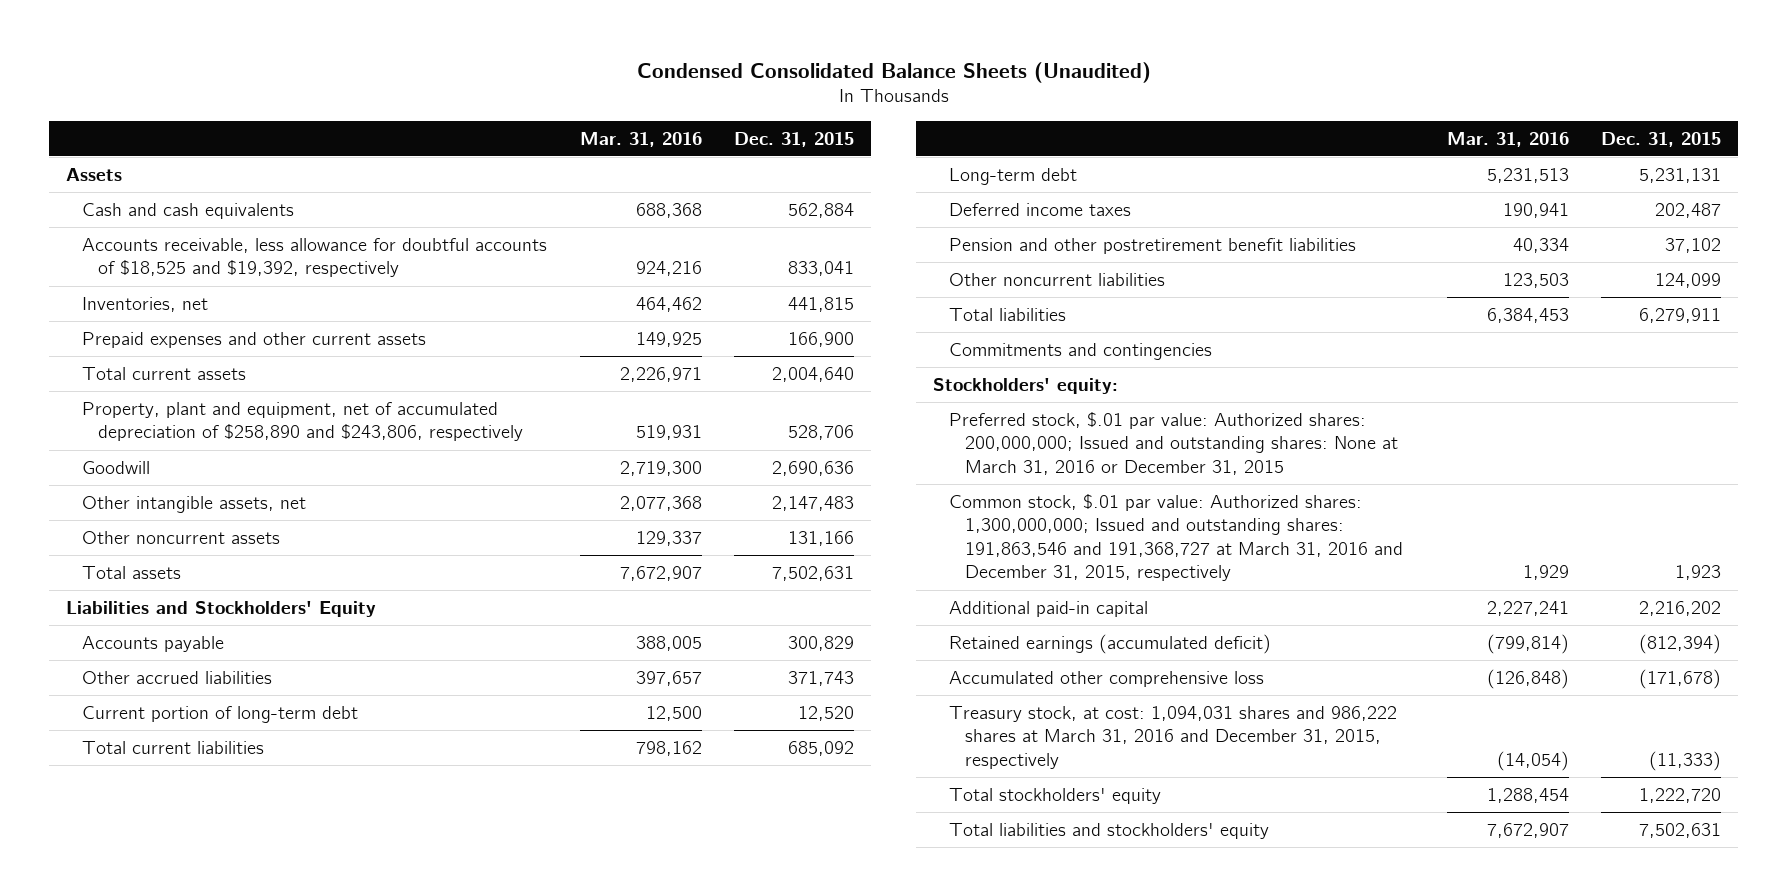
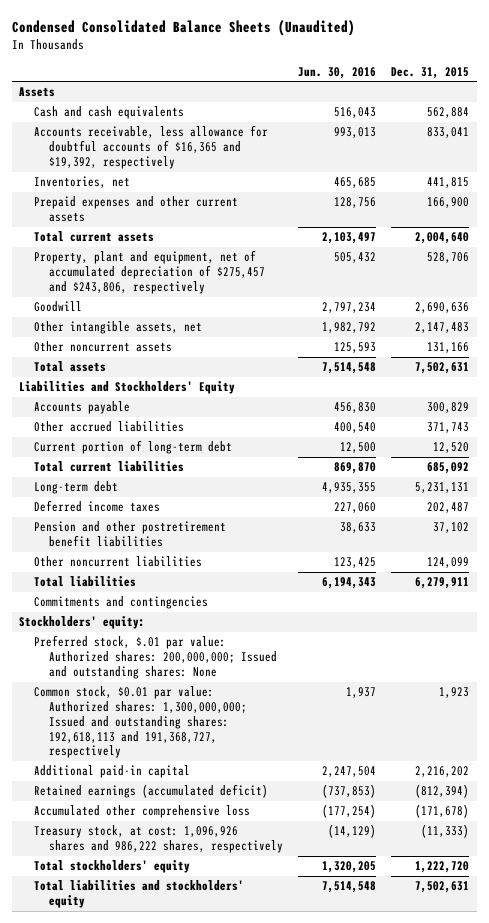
[579,131,702,147] Mar. 31, 2016 -> none
none -> [297,66,376,79] Jun. 30, 2016
[82,237,548,278] Accounts receivable, less allowance for doubtful accounts of $18,525 and $19,392, respectively -> [34,125,269,169] Accounts receivable, less allowance for doubtful accounts of $16,365 and $19,392, respectively
[82,401,524,442] Property, plant and equipment, net of accumulated depreciation of $258,890 and $243,806, respectively -> [34,250,265,294] Property, plant and equipment, net of accumulated depreciation of $275,457 and $243,806, respectively
[949,411,1399,475] Preferred stock, $.01 par value: Authorized shares: 200,000,000; Issued and outstanding shares: None at March 31, 2016 or December 31, 2015 -> [34,635,277,679] Preferred stock, $.01 par value: Authorized shares: 200,000,000; Issued and outstanding shares: None
[949,493,1404,582] Common stock, $.01 par value: Authorized shares: 1,300,000,000; Issued and outstanding shares: 191,863,546 and 191,368,727 at March 31, 2016 and December 31, 2015, respectively -> [34,686,247,759] Common stock, $0.01 par value: Authorized shares: 1,300,000,000; Issued and outstanding shares: 192,618,113 and 191,368,727, respectively
[949,705,1398,769] Treasury stock, at cost: 1,094,031 shares and 986,222 shares at March 31, 2016 and December 31, 2015, respectively -> [34,825,283,854] Treasury stock, at cost: 1,096,926 shares and 986,222 shares, respectively

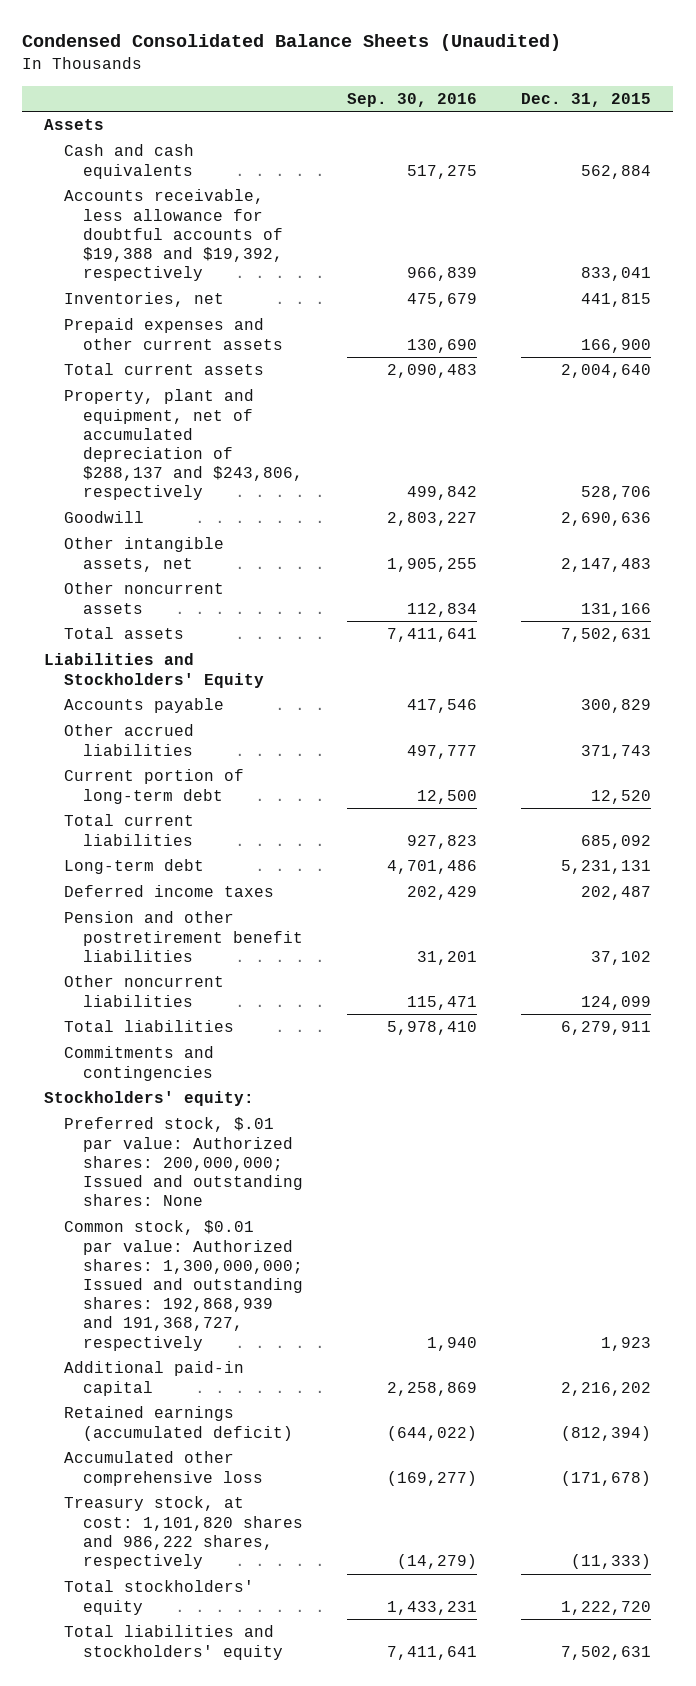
[297,66,376,79] Jun. 30, 2016 -> none
none -> [347,92,478,107] Sep. 30, 2016
[34,125,269,169] Accounts receivable, less allowance for doubtful accounts of $16,365 and $19,392, respectively -> [63,189,284,282] Accounts receivable, less allowance for doubtful accounts of $19,388 and $19,392, respectively
[34,250,265,294] Property, plant and equipment, net of accumulated depreciation of $275,457 and $243,806, respectively -> [63,389,304,501] Property, plant and equipment, net of accumulated depreciation of $288,137 and $243,806, respectively
[34,686,247,759] Common stock, $0.01 par value: Authorized shares: 1,300,000,000; Issued and outstanding shares: 192,618,113 and 191,368,727, respectively -> [63,1220,304,1351] Common stock, $0.01 par value: Authorized shares: 1,300,000,000; Issued and outstanding shares: 192,868,939 and 191,368,727, respectively
[34,825,283,854] Treasury stock, at cost: 1,096,926 shares and 986,222 shares, respectively -> [63,1496,304,1569] Treasury stock, at cost: 1,101,820 shares and 986,222 shares, respectively

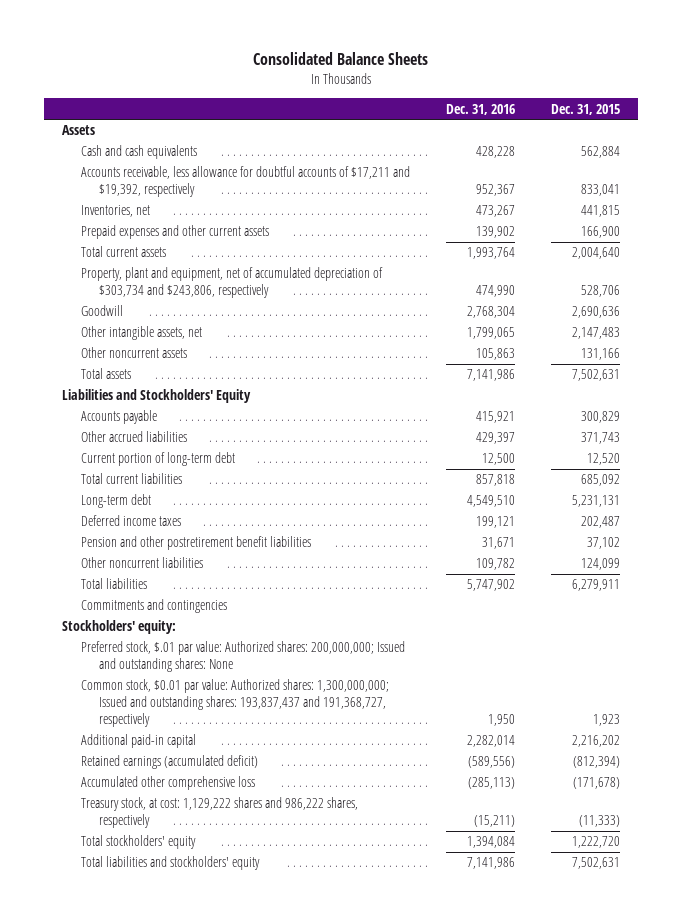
[22,34,562,52] Condensed Consolidated Balance Sheets (Unaudited) -> [252,52,428,66] Consolidated Balance Sheets
[347,92,478,107] Sep. 30, 2016 -> none
none -> [445,103,515,115] Dec. 31, 2016
[63,189,284,282] Accounts receivable, less allowance for doubtful accounts of $19,388 and $19,392, respectively -> [80,166,410,198] Accounts receivable, less allowance for doubtful accounts of $17,211 and $19,392, respectively
[63,389,304,501] Property, plant and equipment, net of accumulated depreciation of $288,137 and $243,806, respectively -> [80,267,383,299] Property, plant and equipment, net of accumulated depreciation of $303,734 and $243,806, respectively
[63,1220,304,1351] Common stock, $0.01 par value: Authorized shares: 1,300,000,000; Issued and outstanding shares: 192,868,939 and 191,368,727, respectively -> [80,679,389,728] Common stock, $0.01 par value: Authorized shares: 1,300,000,000; Issued and outstanding shares: 193,837,437 and 191,368,727, respectively
[63,1496,304,1569] Treasury stock, at cost: 1,101,820 shares and 986,222 shares, respectively -> [80,797,358,829] Treasury stock, at cost: 1,129,222 shares and 986,222 shares, respectively

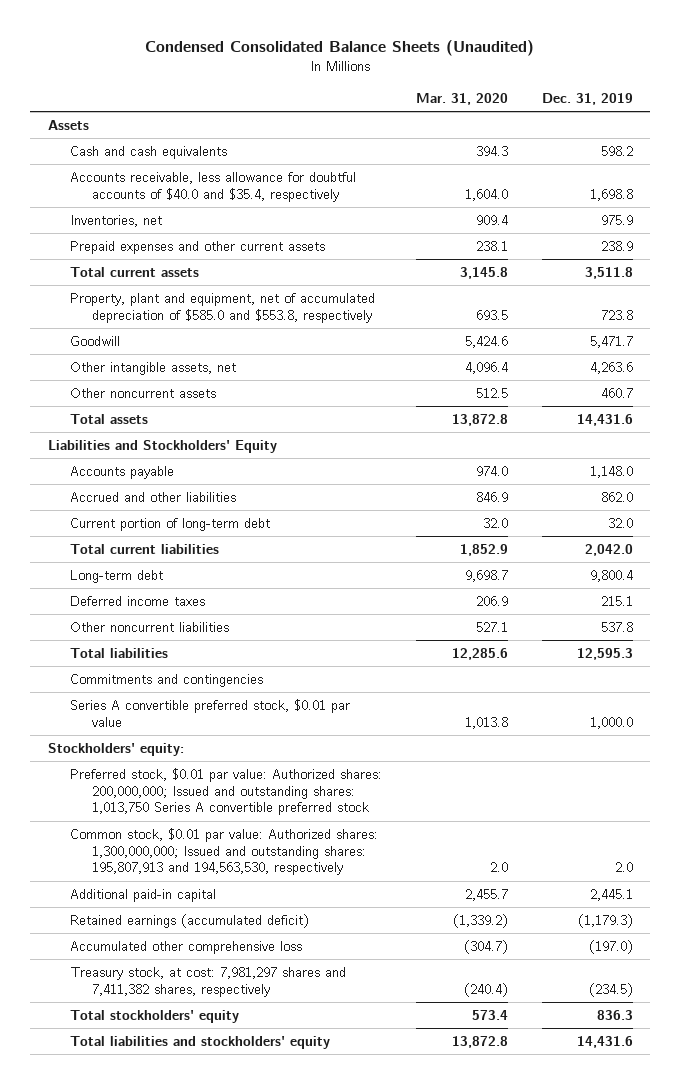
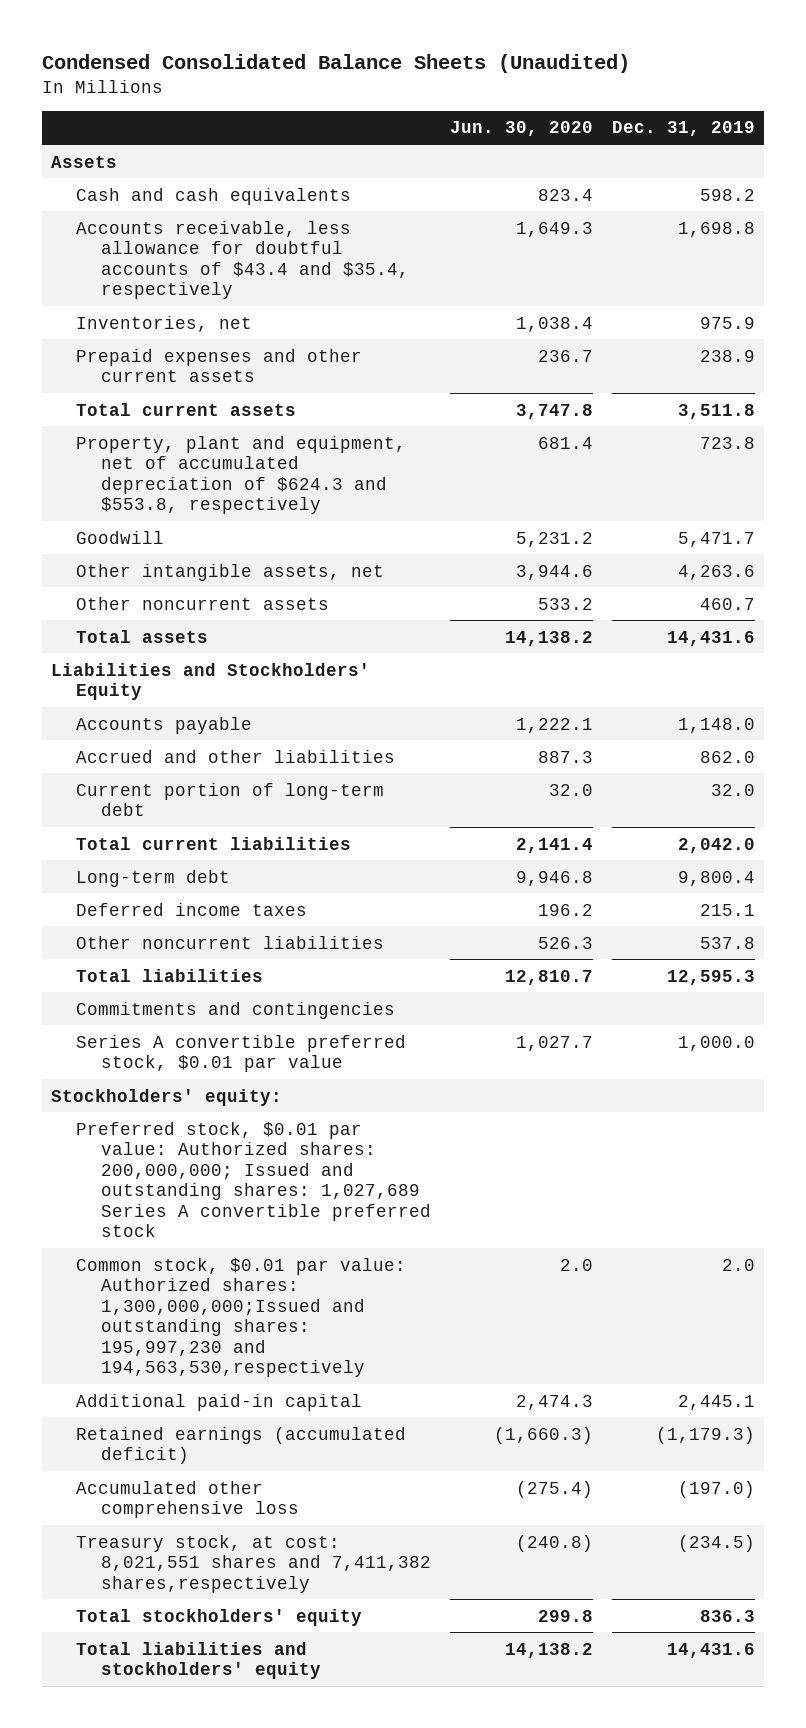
[416,93,509,106] Mar. 31, 2020 -> none
none -> [450,121,594,137] Jun. 30, 2020
[69,171,356,202] Accounts receivable, less allowance for doubtful accounts of $40.0 and $35.4, respectively -> [76,220,410,300] Accounts receivable, less allowance for doubtful accounts of $43.4 and $35.4, respectively
[69,292,375,323] Property, plant and equipment, net of accumulated depreciation of $585.0 and $553.8, respectively -> [76,435,407,515] Property, plant and equipment, net of accumulated depreciation of $624.3 and $553.8, respectively
[69,767,382,816] Preferred stock, $0.01 par value: Authorized shares: 200,000,000; Issued and outstanding shares: 1,013,750 Series A convertible preferred stock -> [76,1121,432,1238] Preferred stock, $0.01 par value: Authorized shares: 200,000,000; Issued and outstanding shares: 1,027,689 Series A convertible preferred stock
[69,827,378,876] Common stock, $0.01 par value: Authorized shares: 1,300,000,000; Issued and outstanding shares: 195,807,913 and 194,563,530, respectively -> [76,1257,407,1378] Common stock, $0.01 par value: Authorized shares: 1,300,000,000;Issued and outstanding shares: 195,997,230 and 194,563,530,respectively
[69,966,346,997] Treasury stock, at cost: 7,981,297 shares and 7,411,382 shares, respectively -> [76,1534,432,1593] Treasury stock, at cost: 8,021,551 shares and 7,411,382 shares,respectively

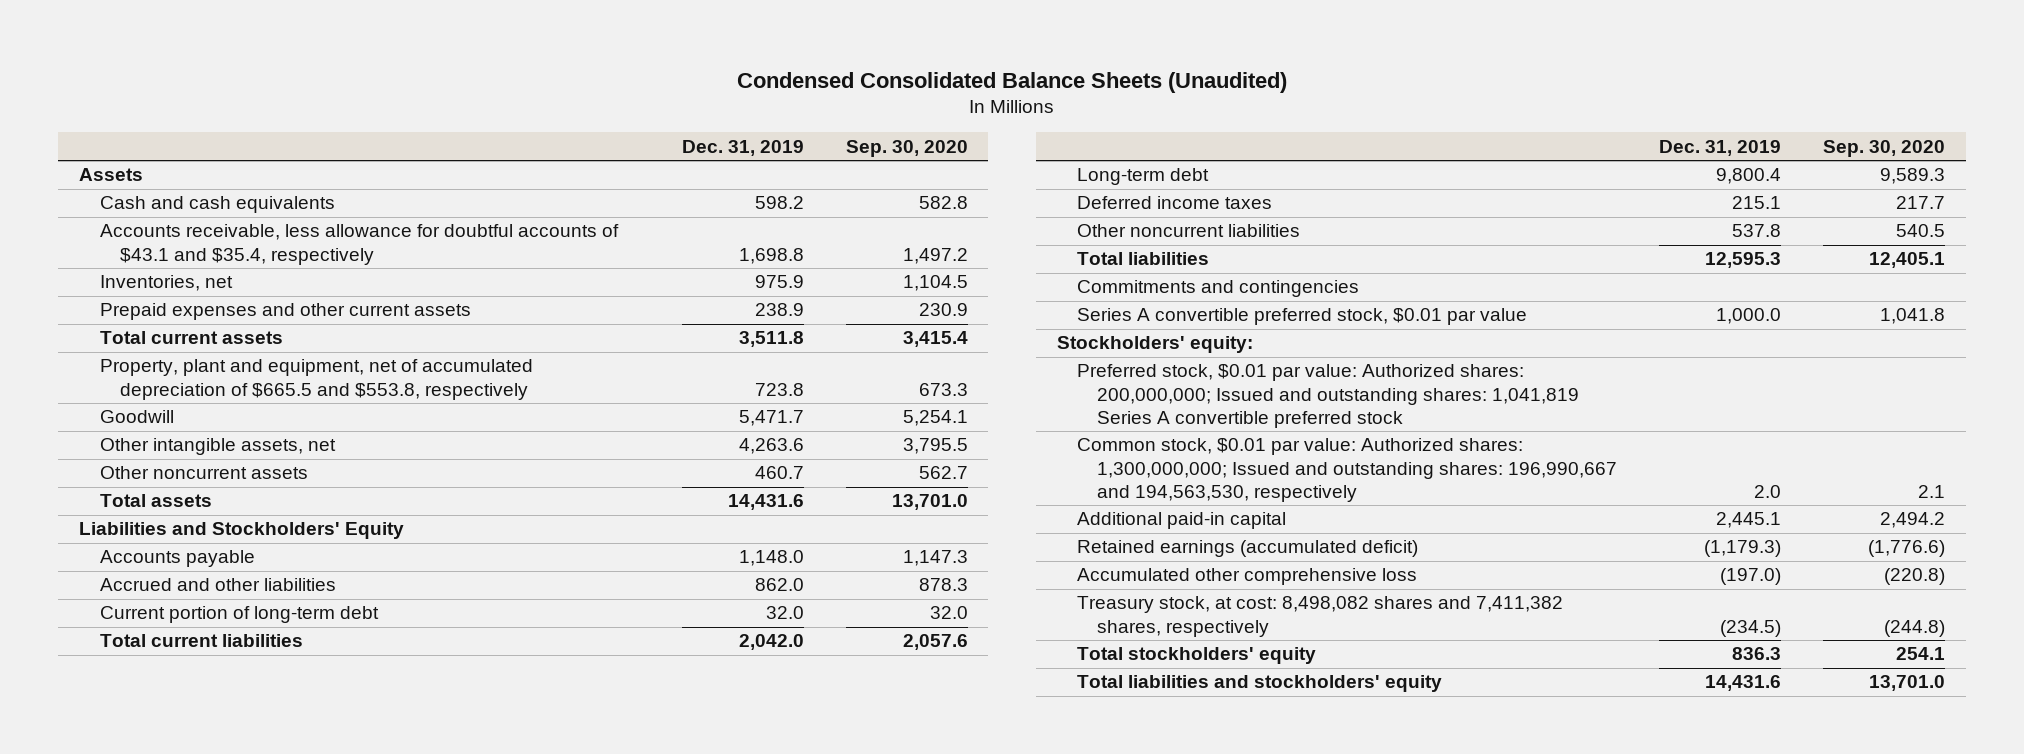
[450,121,594,137] Jun. 30, 2020 -> none
none -> [845,139,968,157] Sep. 30, 2020
[76,220,410,300] Accounts receivable, less allowance for doubtful accounts of $43.4 and $35.4, respectively -> [99,224,619,265] Accounts receivable, less allowance for doubtful accounts of $43.1 and $35.4, respectively
[76,435,407,515] Property, plant and equipment, net of accumulated depreciation of $624.3 and $553.8, respectively -> [99,359,533,400] Property, plant and equipment, net of accumulated depreciation of $665.5 and $553.8, respectively
[76,1121,432,1238] Preferred stock, $0.01 par value: Authorized shares: 200,000,000; Issued and outstanding shares: 1,027,689 Series A convertible preferred stock -> [1077,364,1580,428] Preferred stock, $0.01 par value: Authorized shares: 200,000,000; Issued and outstanding shares: 1,041,819 Series A convertible preferred stock
[76,1257,407,1378] Common stock, $0.01 par value: Authorized shares: 1,300,000,000;Issued and outstanding shares: 195,997,230 and 194,563,530,respectively -> [1077,438,1618,502] Common stock, $0.01 par value: Authorized shares: 1,300,000,000; Issued and outstanding shares: 196,990,667 and 194,563,530, respectively
[76,1534,432,1593] Treasury stock, at cost: 8,021,551 shares and 7,411,382 shares,respectively -> [1077,596,1564,637] Treasury stock, at cost: 8,498,082 shares and 7,411,382 shares, respectively

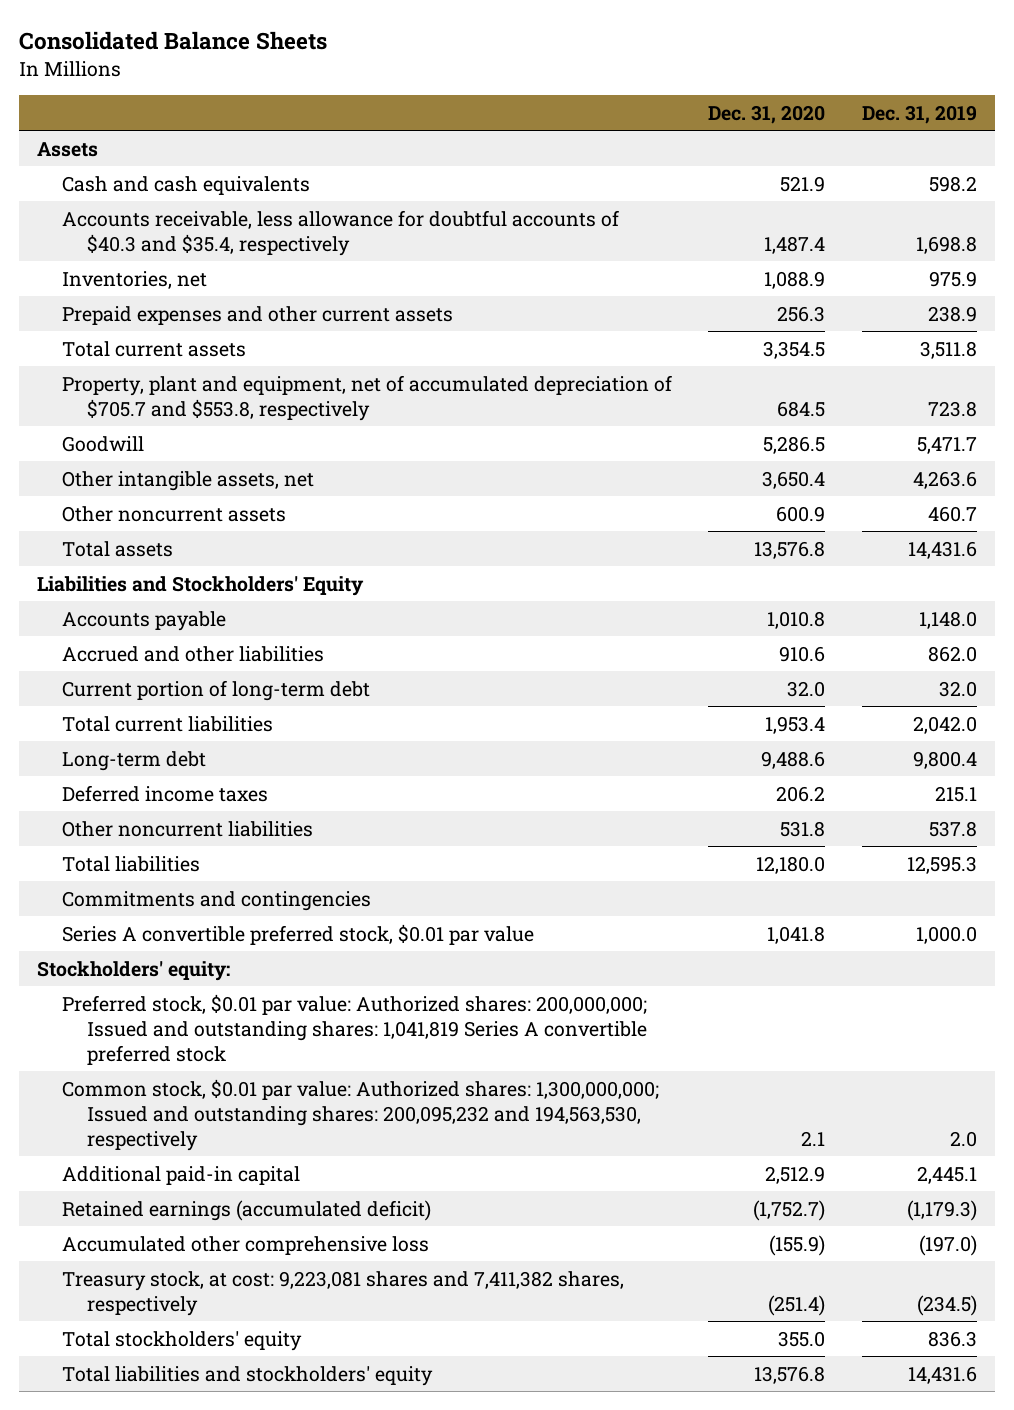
[737,71,1288,93] Condensed Consolidated Balance Sheets (Unaudited) -> [18,31,327,51] Consolidated Balance Sheets
[845,139,968,157] Sep. 30, 2020 -> none
none -> [708,104,826,124] Dec. 31, 2020
[99,224,619,265] Accounts receivable, less allowance for doubtful accounts of $43.1 and $35.4, respectively -> [62,209,620,256] Accounts receivable, less allowance for doubtful accounts of $40.3 and $35.4, respectively
[99,359,533,400] Property, plant and equipment, net of accumulated depreciation of $665.5 and $553.8, respectively -> [62,374,673,421] Property, plant and equipment, net of accumulated depreciation of $705.7 and $553.8, respectively
[1077,438,1618,502] Common stock, $0.01 par value: Authorized shares: 1,300,000,000; Issued and outstanding shares: 196,990,667 and 194,563,530, respectively -> [62,1078,660,1151] Common stock, $0.01 par value: Authorized shares: 1,300,000,000; Issued and outstanding shares: 200,095,232 and 194,563,530, respectively
[1077,596,1564,637] Treasury stock, at cost: 8,498,082 shares and 7,411,382 shares, respectively -> [62,1270,625,1316] Treasury stock, at cost: 9,223,081 shares and 7,411,382 shares, respectively

